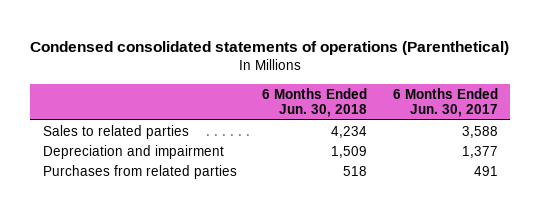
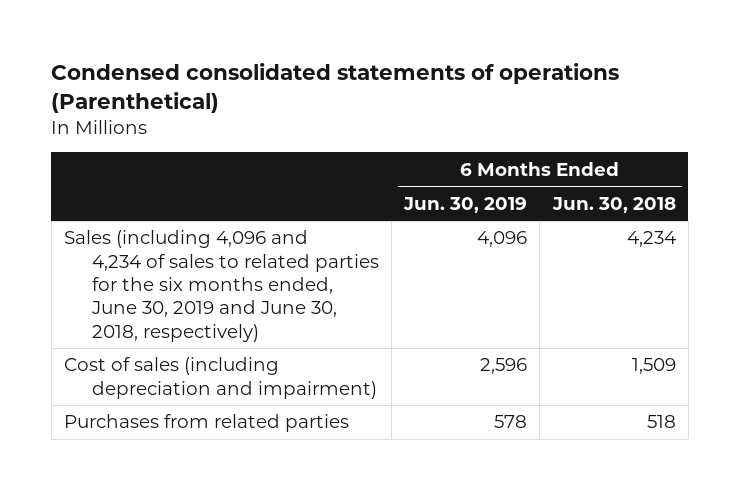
[392,87,498,118] 6 Months Ended Jun. 30, 2017 -> none
none -> [403,196,528,213] Jun. 30, 2019
[43,124,190,139] Sales to related parties -> [63,230,380,342] Sales (including 4,096 and 4,234 of sales to related parties for the six months ended, June 30, 2019 and June 30, 2018, respectively)
[43,144,225,159] Depreciation and impairment -> [63,357,378,399] Cost of sales (including depreciation and impairment)

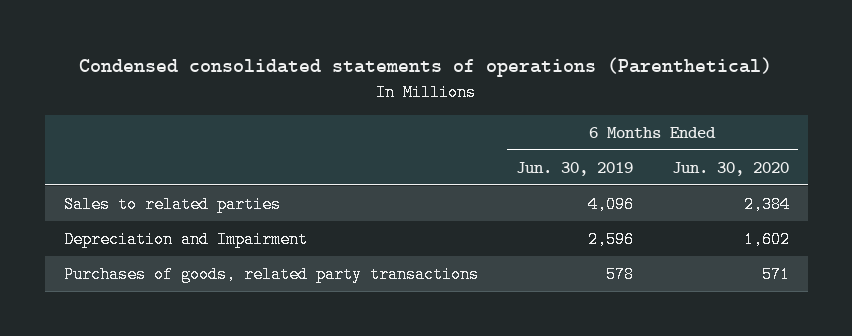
[551,196,676,213] Jun. 30, 2018 -> none
none -> [671,161,789,176] Jun. 30, 2020
[63,230,380,342] Sales (including 4,096 and 4,234 of sales to related parties for the six months ended, June 30, 2019 and June 30, 2018, respectively) -> [63,196,281,214] Sales to related parties
[63,357,378,399] Cost of sales (including depreciation and impairment) -> [63,231,308,249] Depreciation and Impairment
[63,414,349,433] Purchases from related parties -> [63,266,479,284] Purchases of goods, related party transactions

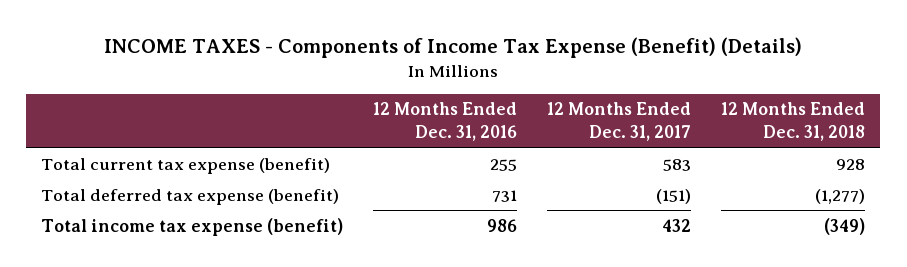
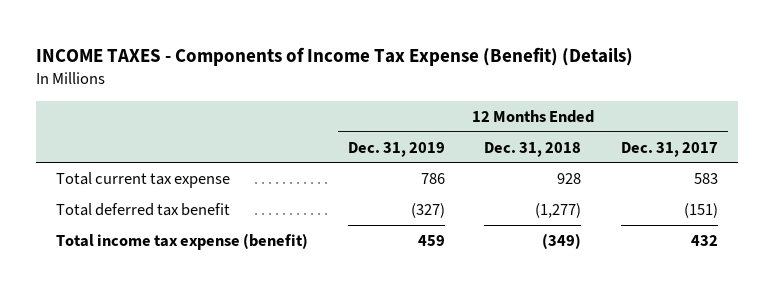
[373,102,518,141] 12 Months Ended Dec. 31, 2016 -> none
none -> [347,141,445,157] Dec. 31, 2019
[41,157,331,174] Total current tax expense (benefit) -> [55,171,230,188] Total current tax expense
[41,188,340,205] Total deferred tax expense (benefit) -> [55,202,230,216] Total deferred tax benefit

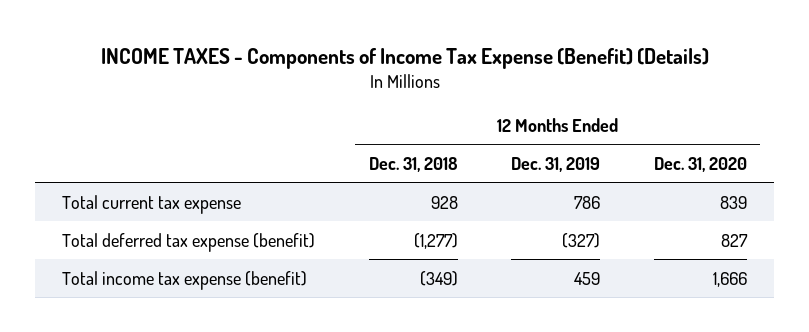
[621,141,719,157] Dec. 31, 2017 -> none
none -> [654,156,748,172] Dec. 31, 2020
[55,202,230,216] Total deferred tax benefit -> [62,232,316,252] Total deferred tax expense (benefit)

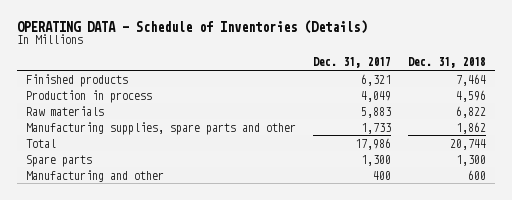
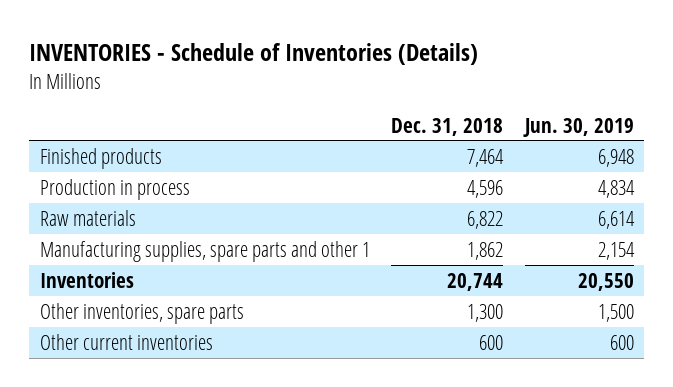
[16,19,367,34] OPERATING DATA - Schedule of Inventories (Details) -> [28,43,478,66] INVENTORIES - Schedule of Inventories (Details)
[312,57,391,69] Dec. 31, 2017 -> none
none -> [522,117,634,137] Jun. 30, 2019
[25,121,296,135] Manufacturing supplies, spare parts and other -> [39,240,370,262] Manufacturing supplies, spare parts and other 1
[25,138,56,148] Total -> [39,271,134,288] Inventories
[25,154,92,167] Spare parts -> [39,302,244,324] Other inventories, spare parts
[25,169,164,182] Manufacturing and other -> [39,333,213,350] Other current inventories

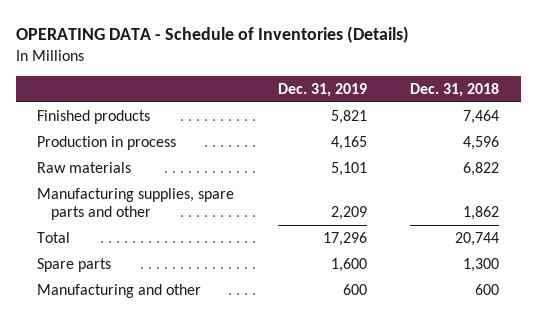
[28,43,478,66] INVENTORIES - Schedule of Inventories (Details) -> [15,25,409,43] OPERATING DATA - Schedule of Inventories (Details)
[522,117,634,137] Jun. 30, 2019 -> none
none -> [277,83,367,98] Dec. 31, 2019
[39,240,370,262] Manufacturing supplies, spare parts and other 1 -> [37,187,235,220] Manufacturing supplies, spare parts and other
[39,271,134,288] Inventories -> [37,231,71,243] Total
[39,302,244,324] Other inventories, spare parts -> [37,257,112,272] Spare parts
[39,333,213,350] Other current inventories -> [37,283,202,298] Manufacturing and other

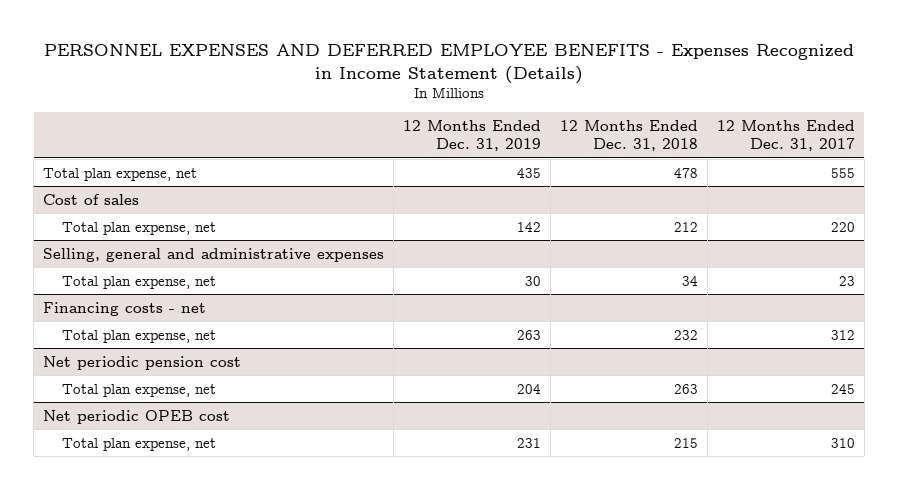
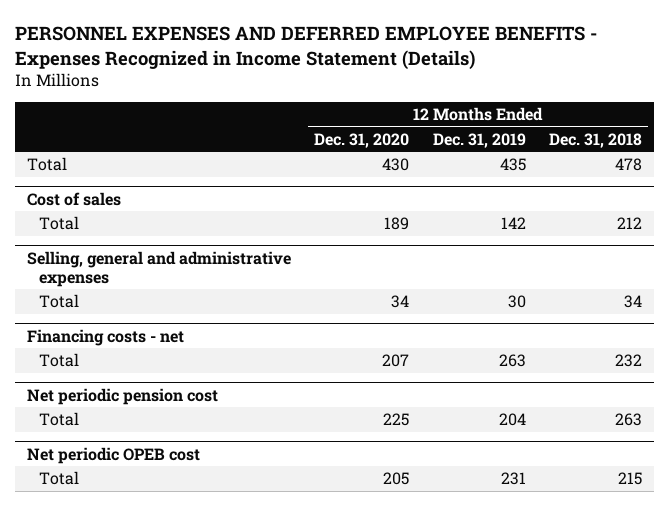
[716,119,855,151] 12 Months Ended Dec. 31, 2017 -> none
none -> [314,132,410,148] Dec. 31, 2020
[43,167,198,181] Total plan expense, net -> [26,157,67,172] Total
[61,221,216,235] Total plan expense, net -> [38,216,79,231] Total
[61,275,216,289] Total plan expense, net -> [38,294,79,309] Total
[61,329,216,343] Total plan expense, net -> [38,353,79,368] Total
[61,383,216,397] Total plan expense, net -> [38,412,79,427] Total
[61,437,216,451] Total plan expense, net -> [38,471,79,486] Total

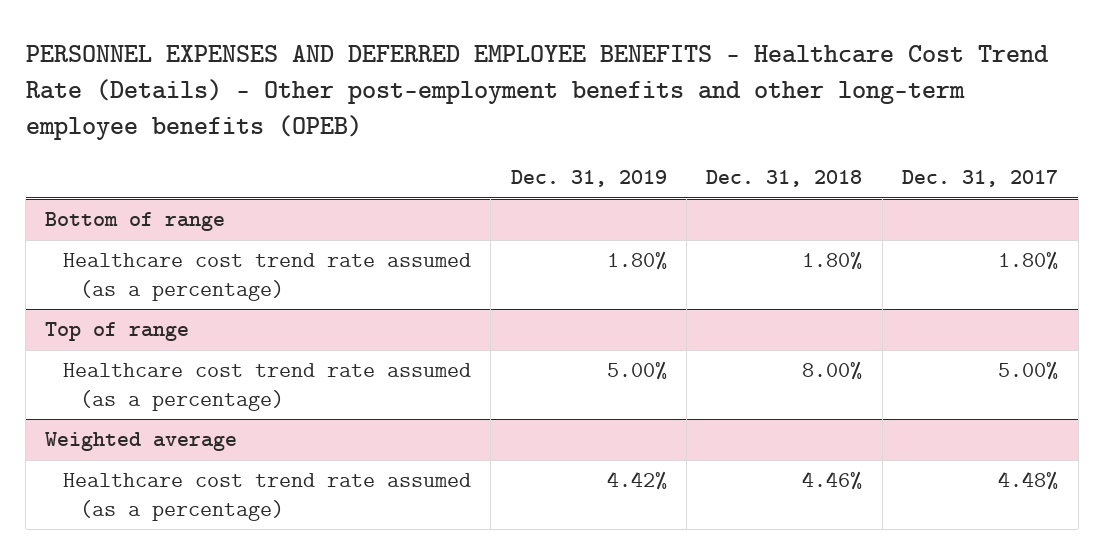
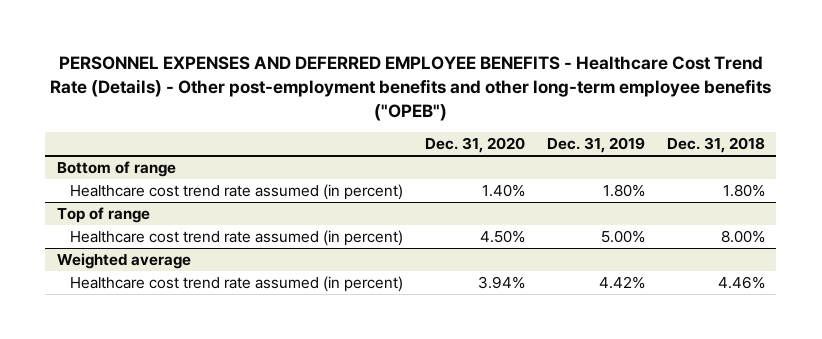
[25,44,1049,140] PERSONNEL EXPENSES AND DEFERRED EMPLOYEE BENEFITS - Healthcare Cost Trend Rate (Details) - Other post-employment benefits and other long-term employee benefits (OPEB) -> [49,56,771,122] PERSONNEL EXPENSES AND DEFERRED EMPLOYEE BENEFITS - Healthcare Cost Trend Rate (Details) - Other post-employment benefits and other long-term employee benefits ("OPEB")
[902,170,1059,188] Dec. 31, 2017 -> none
none -> [424,137,525,154] Dec. 31, 2020
[62,253,471,301] Healthcare cost trend rate assumed (as a percentage) -> [69,183,403,200] Healthcare cost trend rate assumed (in percent)
[62,363,471,411] Healthcare cost trend rate assumed (as a percentage) -> [69,229,403,246] Healthcare cost trend rate assumed (in percent)
[62,473,471,521] Healthcare cost trend rate assumed (as a percentage) -> [69,275,403,292] Healthcare cost trend rate assumed (in percent)

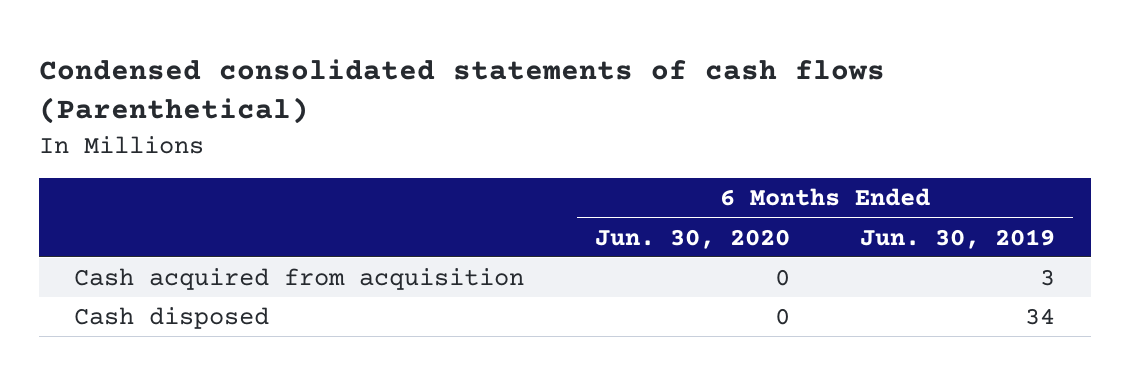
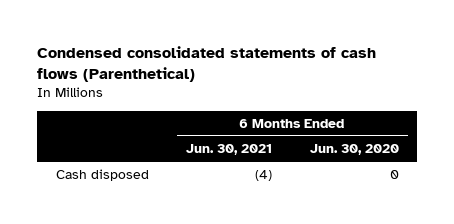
[860,228,1056,249] Jun. 30, 2019 -> none
none -> [186,144,273,156] Jun. 30, 2021
[74,268,525,291] Cash acquired from acquisition -> none

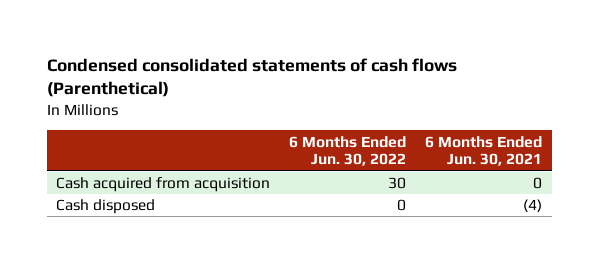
[309,144,399,156] Jun. 30, 2020 -> none
none -> [289,135,407,167] 6 Months Ended Jun. 30, 2022
none -> [56,177,271,193] Cash acquired from acquisition

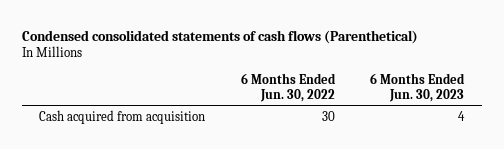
[425,135,543,167] 6 Months Ended Jun. 30, 2021 -> none
none -> [370,73,466,103] 6 Months Ended Jun. 30, 2023
[56,199,156,215] Cash disposed -> none

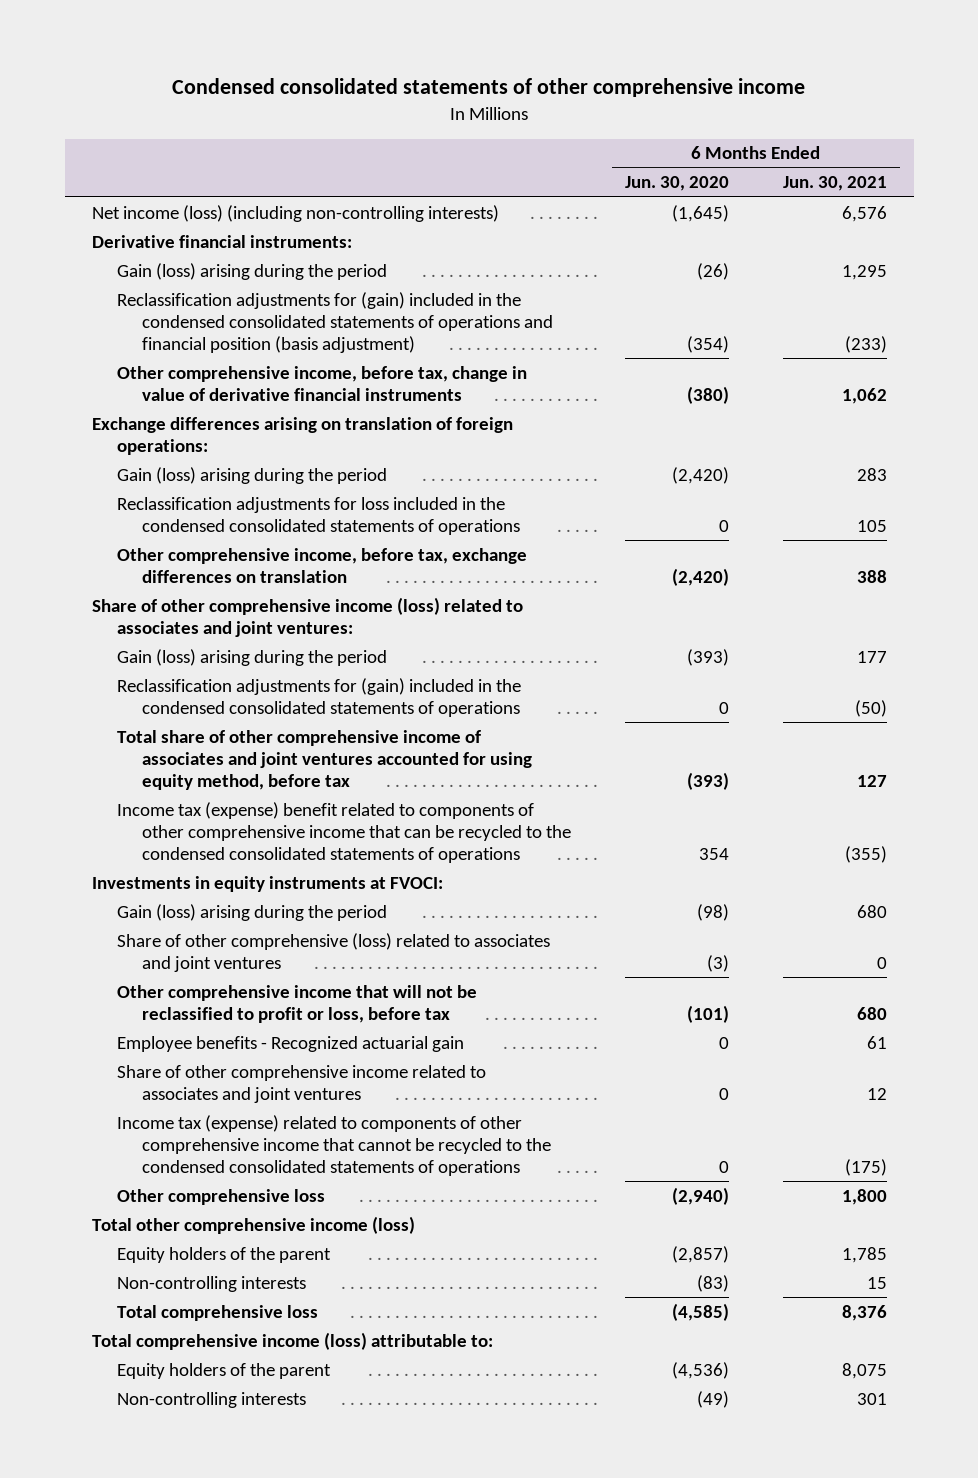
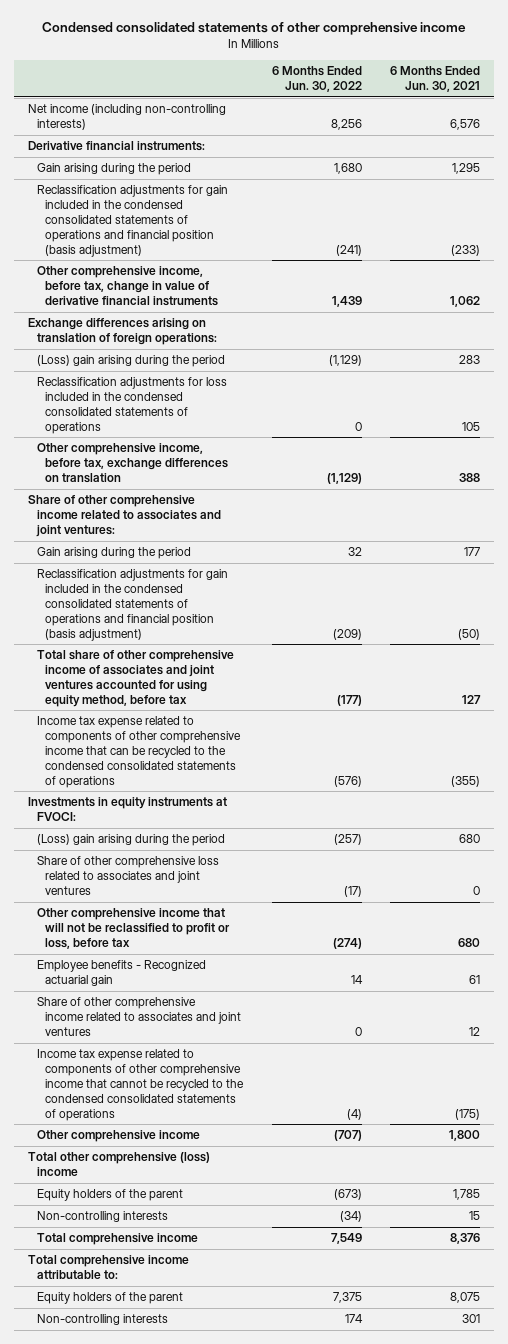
[624,176,729,192] Jun. 30, 2020 -> none
none -> [271,66,362,93] 6 Months Ended Jun. 30, 2022
[91,204,499,222] Net income (loss) (including non-controlling interests) -> [28,104,227,131] Net income (including non-controlling interests)
[116,262,387,280] Gain (loss) arising during the period -> [36,163,191,176] Gain arising during the period
[116,291,554,354] Reclassification adjustments for (gain) included in the condensed consolidated statements of operations and financial position (basis adjustment) -> [36,185,228,257] Reclassification adjustments for gain included in the condensed consolidated statements of operations and financial position (basis adjustment)
[116,466,387,484] Gain (loss) arising during the period -> [36,355,225,368] (Loss) gain arising during the period
[91,596,523,637] Share of other comprehensive income (loss) related to associates and joint ventures: -> [28,495,221,538] Share of other comprehensive income related to associates and joint ventures:
[116,648,387,666] Gain (loss) arising during the period -> [36,547,191,560] Gain arising during the period
[116,677,521,717] Reclassification adjustments for (gain) included in the condensed consolidated statements of operations -> [36,569,228,641] Reclassification adjustments for gain included in the condensed consolidated statements of operations and financial position (basis adjustment)
[116,801,572,864] Income tax (expense) benefit related to components of other comprehensive income that can be recycled to the condensed consolidated statements of operations -> [36,716,242,788] Income tax expense related to components of other comprehensive income that can be recycled to the condensed consolidated statements of operations
[116,903,387,921] Gain (loss) arising during the period -> [36,834,225,847] (Loss) gain arising during the period
[116,932,550,972] Share of other comprehensive (loss) related to associates and joint ventures -> [36,856,219,896] Share of other comprehensive loss related to associates and joint ventures
[116,1114,552,1177] Income tax (expense) related to components of other comprehensive income that cannot be recycled to the condensed consolidated statements of operations -> [36,1049,245,1121] Income tax expense related to components of other comprehensive income that cannot be recycled to the condensed consolidated statements of operations
[116,1188,325,1205] Other comprehensive loss -> [36,1130,200,1143] Other comprehensive income
[91,1215,415,1234] Total other comprehensive income (loss) -> [28,1152,211,1177] Total other comprehensive (loss) income
[116,1304,318,1321] Total comprehensive loss -> [36,1233,198,1246] Total comprehensive income
[91,1331,493,1350] Total comprehensive income (loss) attributable to: -> [28,1255,190,1280] Total comprehensive income attributable to:

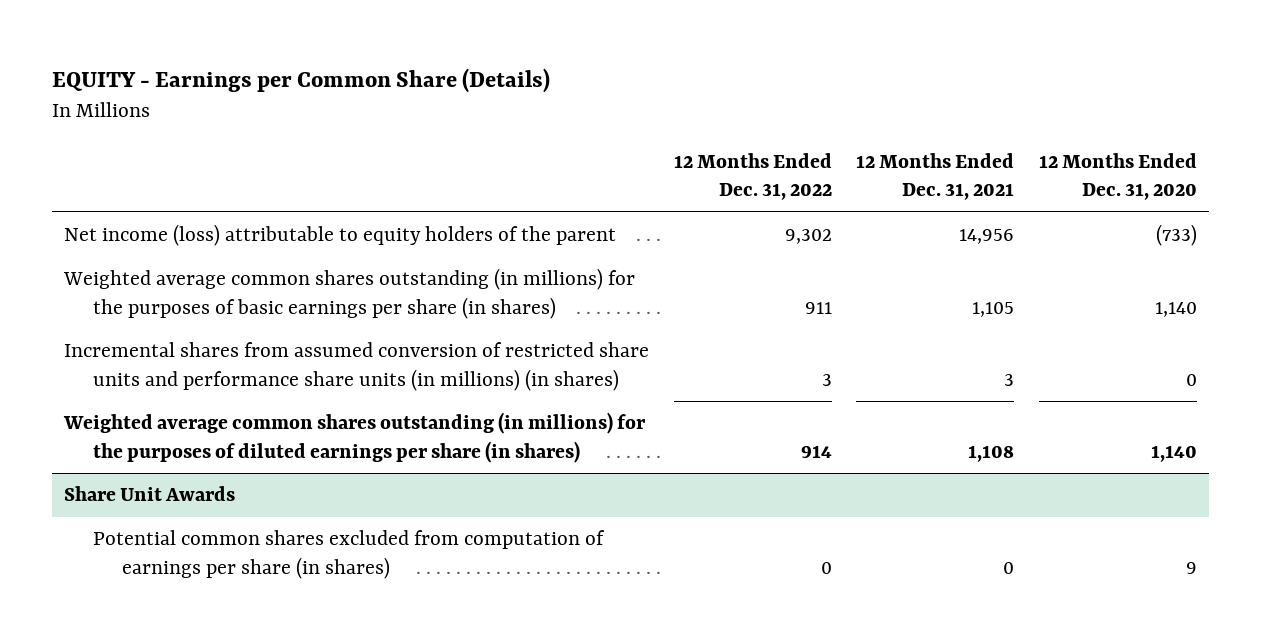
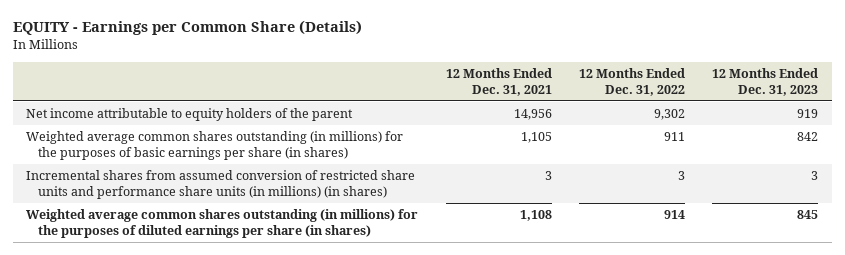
[1038,153,1197,201] 12 Months Ended Dec. 31, 2020 -> none
none -> [712,67,819,96] 12 Months Ended Dec. 31, 2023
[63,224,616,247] Net income (loss) attributable to equity holders of the parent -> [26,108,354,122] Net income attributable to equity holders of the parent
[63,486,235,502] Share Unit Awards -> none
[93,530,606,579] Potential common shares excluded from computation of earnings per share (in shares) -> none

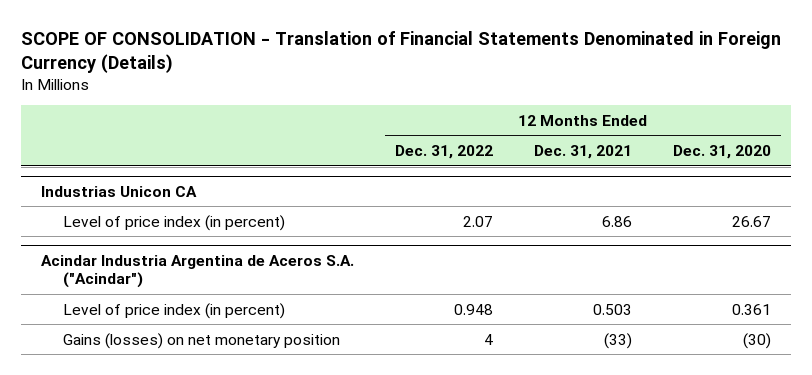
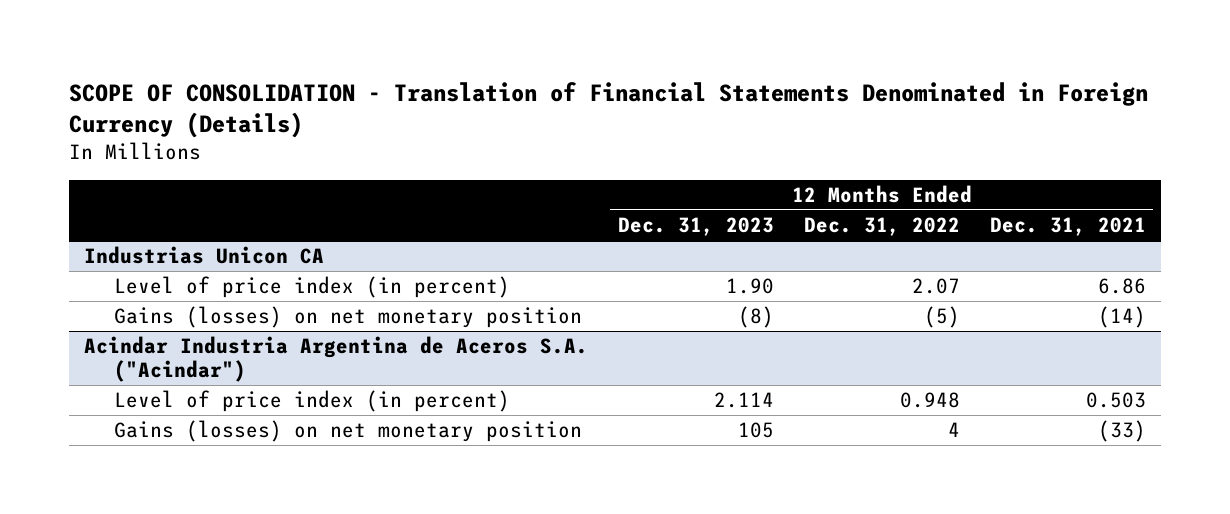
[672,145,771,160] Dec. 31, 2020 -> none
none -> [617,217,774,237] Dec. 31, 2023
none -> [114,306,583,329] Gains (losses) on net monetary position

